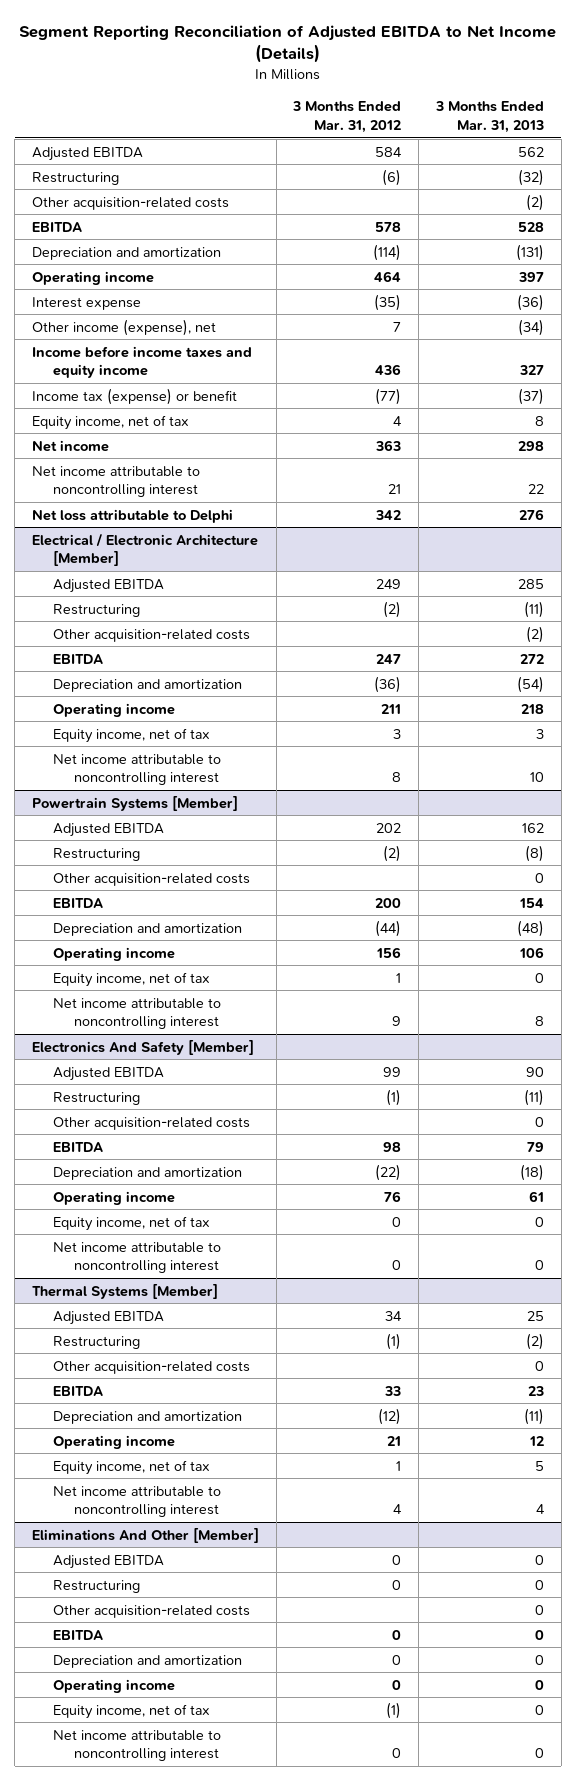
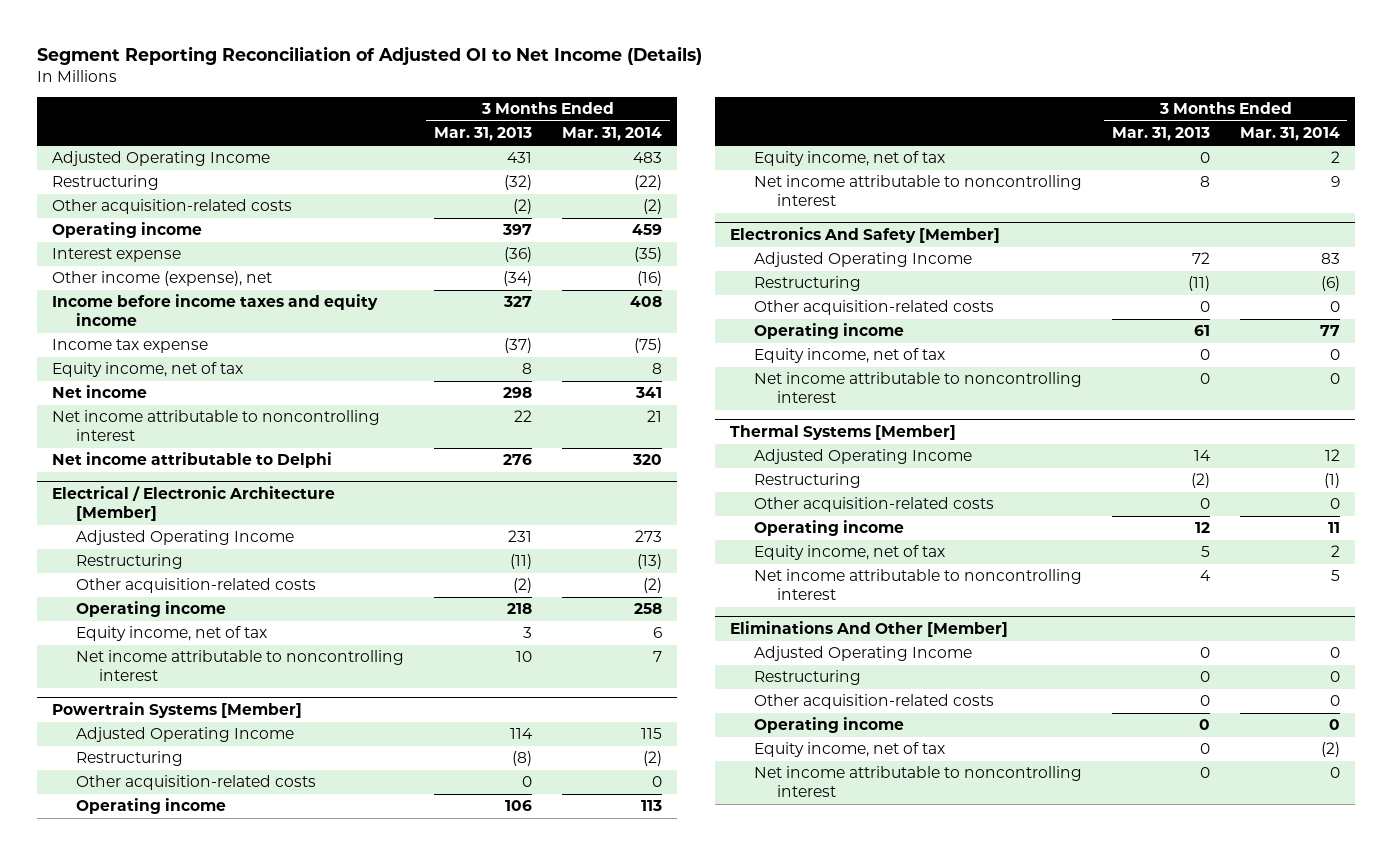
[18,25,556,64] Segment Reporting Reconciliation of Adjusted EBITDA to Net Income (Details) -> [37,45,703,65] Segment Reporting Reconciliation of Adjusted OI to Net Income (Details)
[292,101,402,133] 3 Months Ended Mar. 31, 2012 -> none
none -> [561,127,662,142] Mar. 31, 2014
[31,146,143,161] Adjusted EBITDA -> none
none -> [52,151,271,167] Adjusted Operating Income
[31,221,82,232] EBITDA -> none
[31,246,221,260] Depreciation and amortization -> none
[31,387,237,405] Income tax (expense) or benefit -> [52,339,209,354] Income tax expense
[31,508,233,523] Net loss attributable to Delphi -> [52,452,333,469] Net income attributable to Delphi
[52,578,164,593] Adjusted EBITDA -> none
none -> [75,530,294,546] Adjusted Operating Income
[52,653,103,664] EBITDA -> none
[52,678,242,692] Depreciation and amortization -> none
[52,822,164,837] Adjusted EBITDA -> none
none -> [75,727,294,743] Adjusted Operating Income
[52,897,103,908] EBITDA -> none
[52,922,242,936] Depreciation and amortization -> none
[52,1066,164,1081] Adjusted EBITDA -> none
none -> [753,252,972,268] Adjusted Operating Income
[52,1141,103,1152] EBITDA -> none
[52,1166,242,1180] Depreciation and amortization -> none
[52,1310,164,1325] Adjusted EBITDA -> none
none -> [753,449,972,465] Adjusted Operating Income
[52,1385,103,1396] EBITDA -> none
[52,1410,242,1424] Depreciation and amortization -> none
[52,1554,164,1569] Adjusted EBITDA -> none
none -> [753,646,972,662] Adjusted Operating Income
[52,1629,103,1640] EBITDA -> none
[52,1654,242,1668] Depreciation and amortization -> none

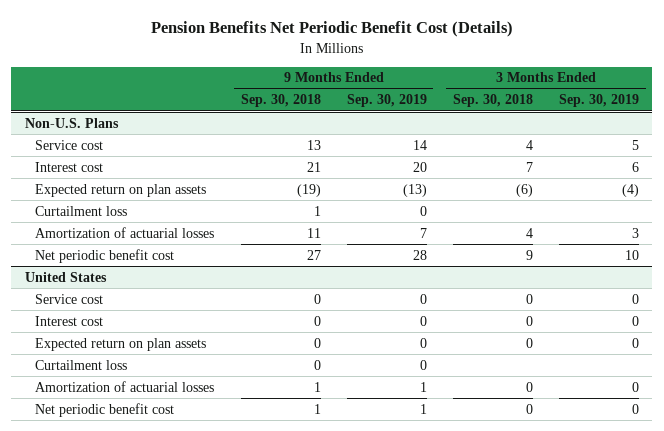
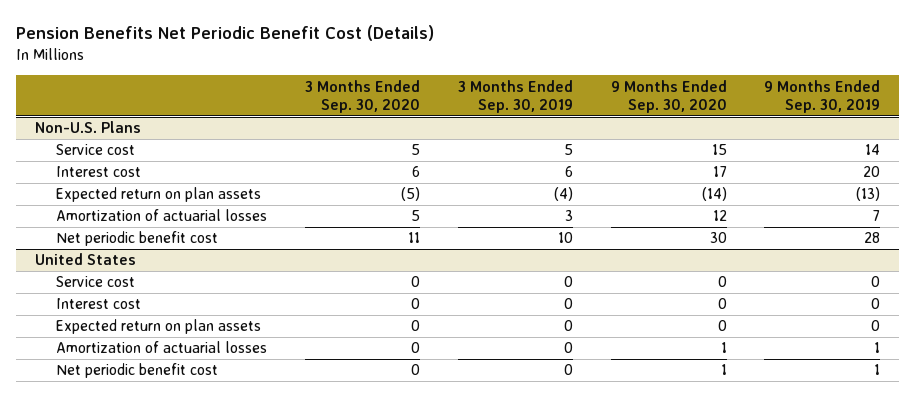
[240,94,321,108] Sep. 30, 2018 -> none
[452,94,533,108] Sep. 30, 2018 -> none
none -> [304,79,420,113] 3 Months Ended Sep. 30, 2020
none -> [610,79,727,113] 9 Months Ended Sep. 30, 2020
[35,205,128,216] Curtailment loss -> none
[35,359,128,370] Curtailment loss -> none

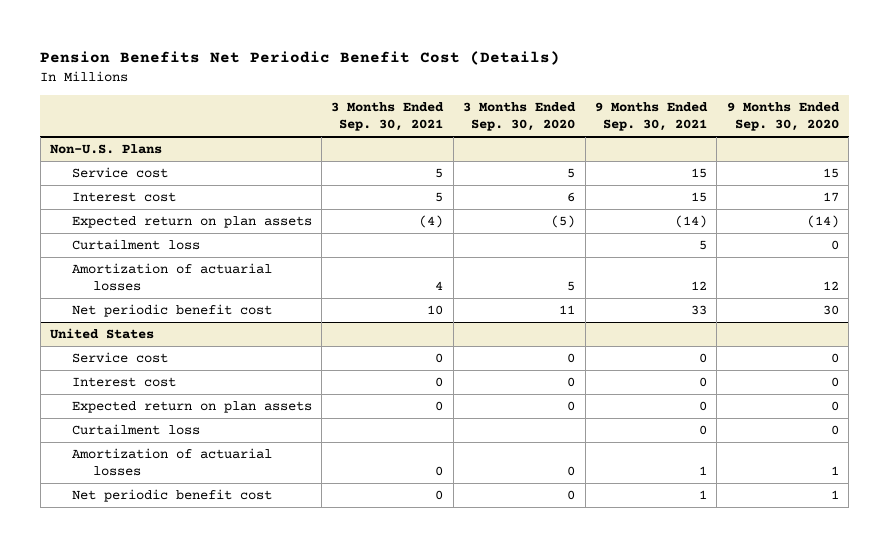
[457,79,573,113] 3 Months Ended Sep. 30, 2019 -> none
[764,79,881,113] 9 Months Ended Sep. 30, 2019 -> none
none -> [331,102,445,132] 3 Months Ended Sep. 30, 2021
none -> [595,102,709,132] 9 Months Ended Sep. 30, 2021
none -> [71,239,200,251] Curtailment loss
none -> [71,424,200,436] Curtailment loss

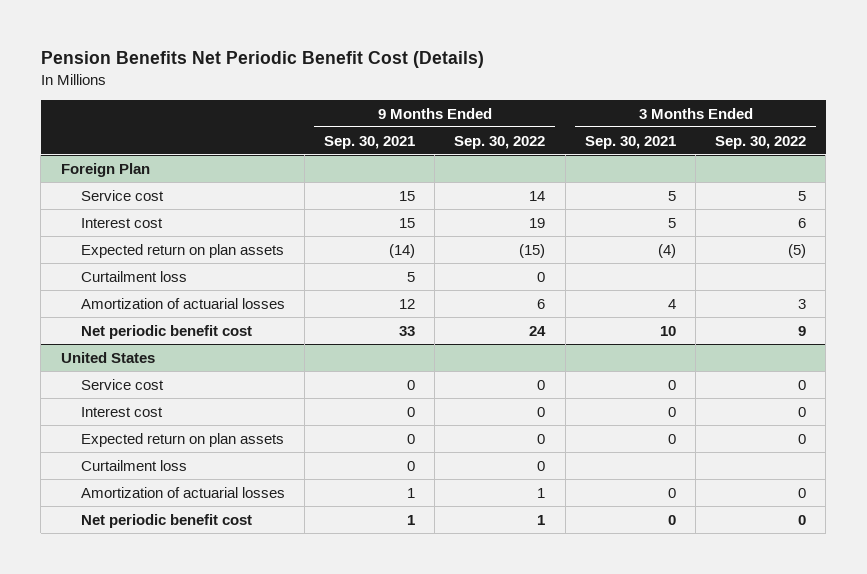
[463,102,577,132] 3 Months Ended Sep. 30, 2020 -> none
[726,102,840,132] 9 Months Ended Sep. 30, 2020 -> none
none -> [454,135,546,149] Sep. 30, 2022
none -> [715,135,807,149] Sep. 30, 2022
[50,144,163,155] Non-U.S. Plans -> [60,162,150,177] Foreign Plan

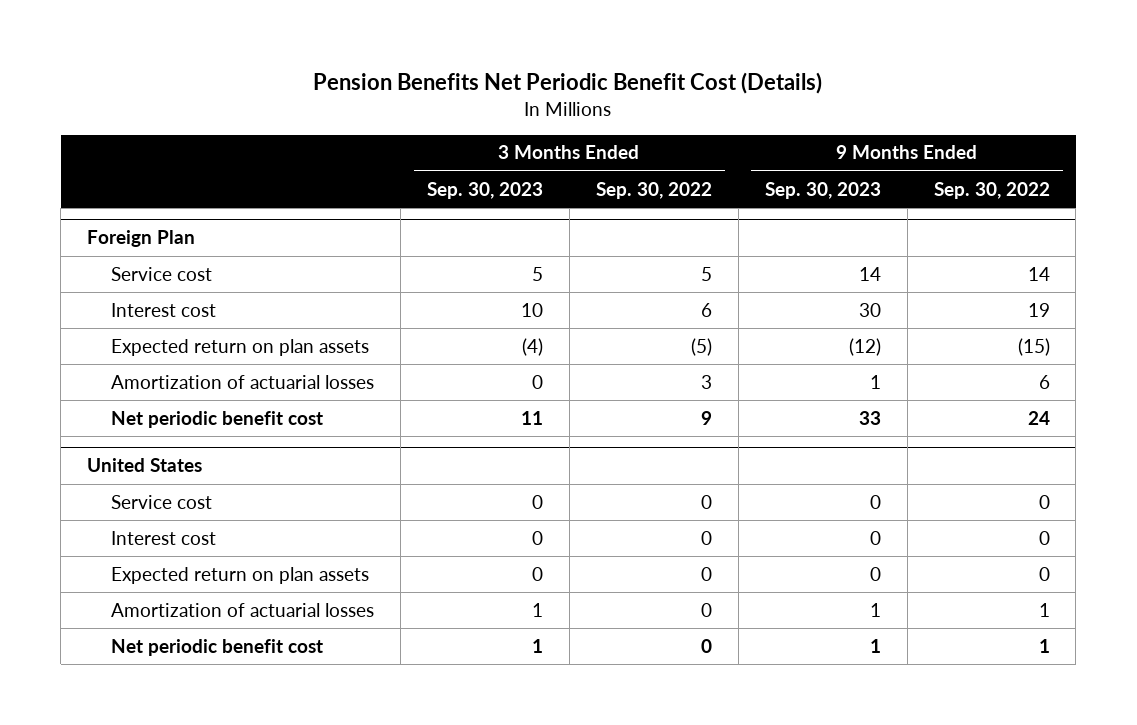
[323,135,415,149] Sep. 30, 2021 -> none
[584,135,676,149] Sep. 30, 2021 -> none
none -> [426,181,543,199] Sep. 30, 2023
none -> [764,181,881,199] Sep. 30, 2023
[80,270,187,282] Curtailment loss -> none
[80,459,187,471] Curtailment loss -> none

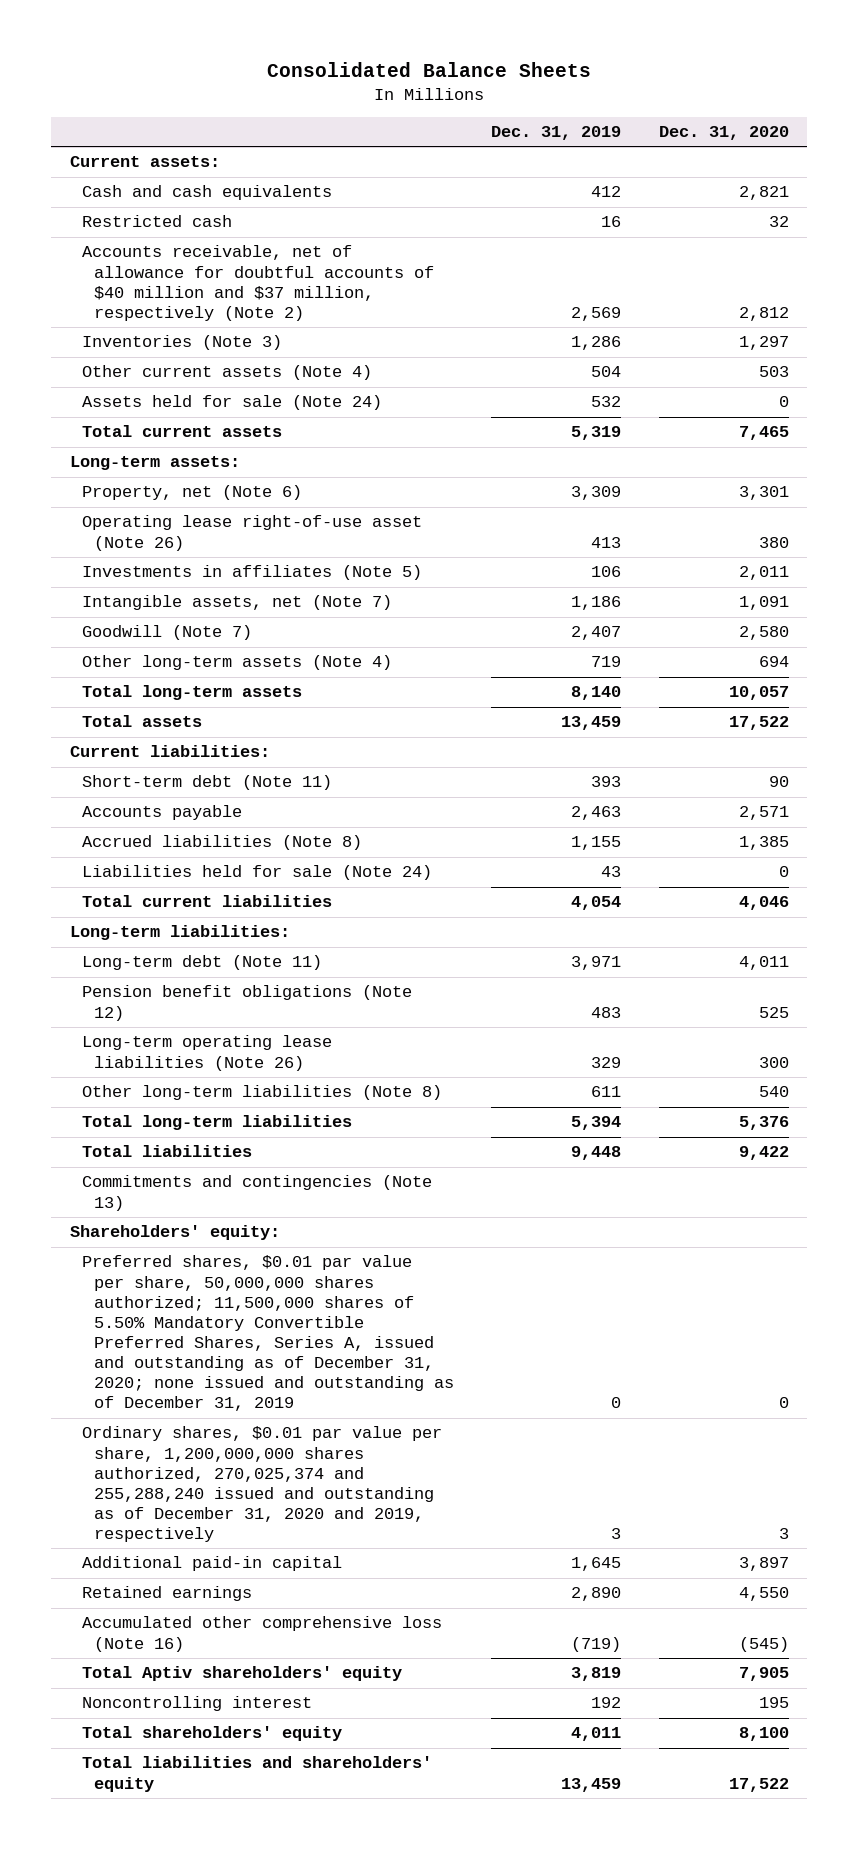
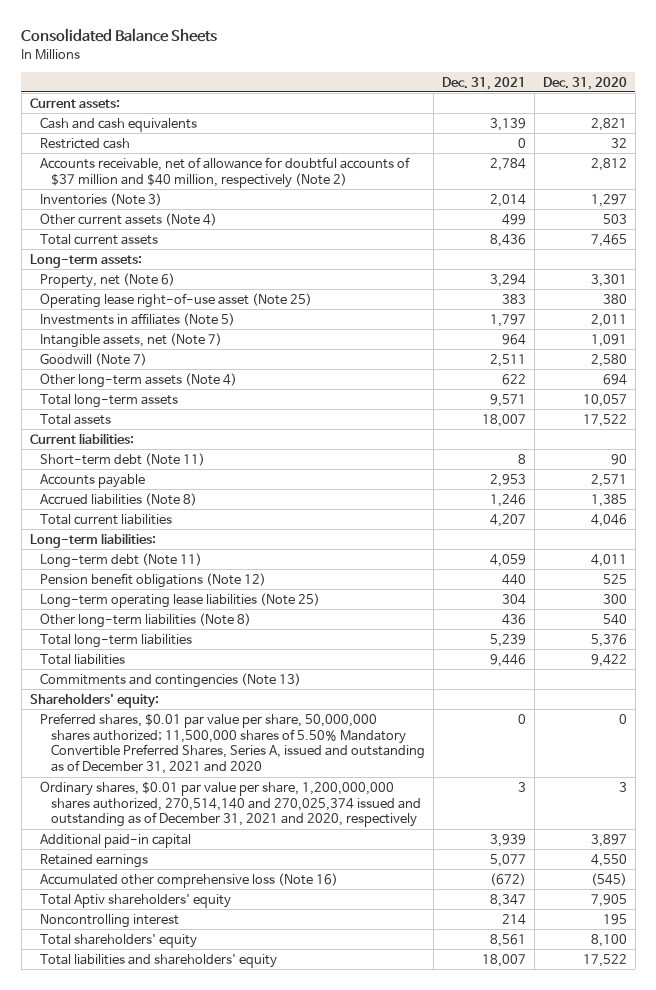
[491,126,622,141] Dec. 31, 2019 -> none
none -> [441,76,526,90] Dec. 31, 2021
[81,245,434,321] Accounts receivable, net of allowance for doubtful accounts of $40 million and $37 million, respectively (Note 2) -> [40,156,411,188] Accounts receivable, net of allowance for doubtful accounts of $37 million and $40 million, respectively (Note 2)
[81,395,382,411] Assets held for sale (Note 24) -> none
[81,515,422,551] Operating lease right-of-use asset (Note 26) -> [40,292,313,308] Operating lease right-of-use asset (Note 25)
[81,865,432,881] Liabilities held for sale (Note 24) -> none
[81,1035,332,1071] Long-term operating lease liabilities (Note 26) -> [40,592,321,608] Long-term operating lease liabilities (Note 25)
[81,1255,454,1412] Preferred shares, $0.01 par value per share, 50,000,000 shares authorized; 11,500,000 shares of 5.50% Mandatory Convertible Preferred Shares, Series A, issued and outstanding as of December 31, 2020; none issued and outstanding as of December 31, 2019 -> [40,712,425,775] Preferred shares, $0.01 par value per share, 50,000,000 shares authorized; 11,500,000 shares of 5.50% Mandatory Convertible Preferred Shares, Series A, issued and outstanding as of December 31, 2021 and 2020
[81,1426,442,1543] Ordinary shares, $0.01 par value per share, 1,200,000,000 shares authorized, 270,025,374 and 255,288,240 issued and outstanding as of December 31, 2020 and 2019, respectively -> [40,780,421,828] Ordinary shares, $0.01 par value per share, 1,200,000,000 shares authorized, 270,514,140 and 270,025,374 issued and outstanding as of December 31, 2021 and 2020, respectively

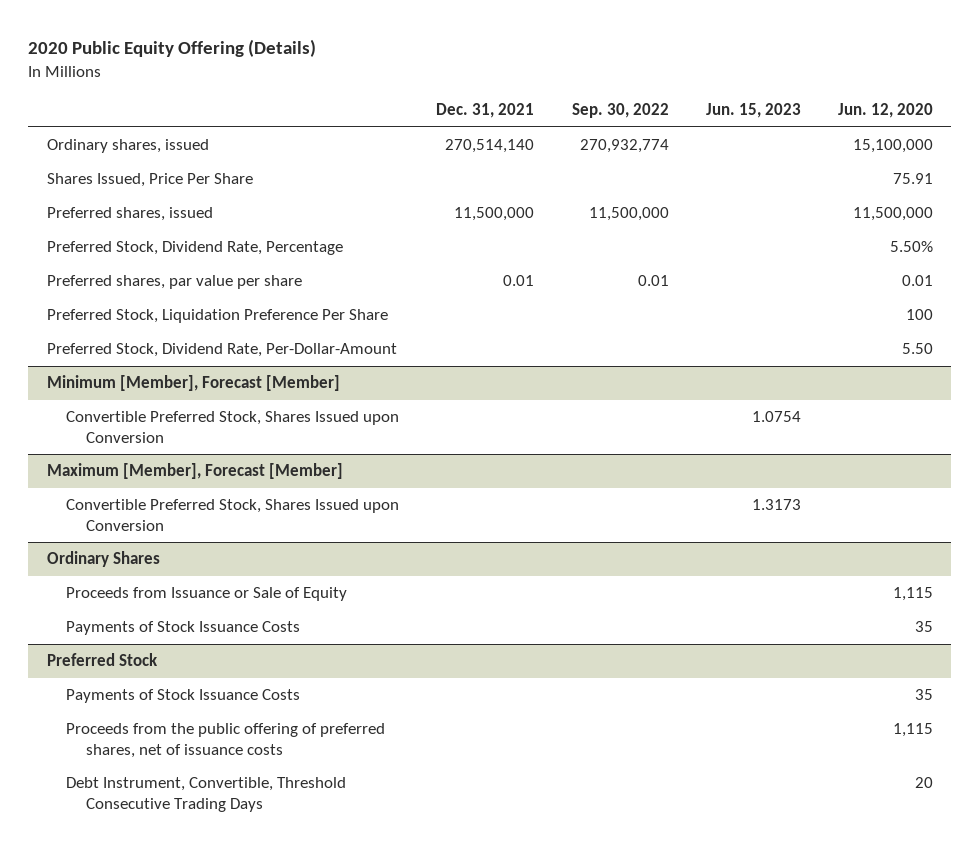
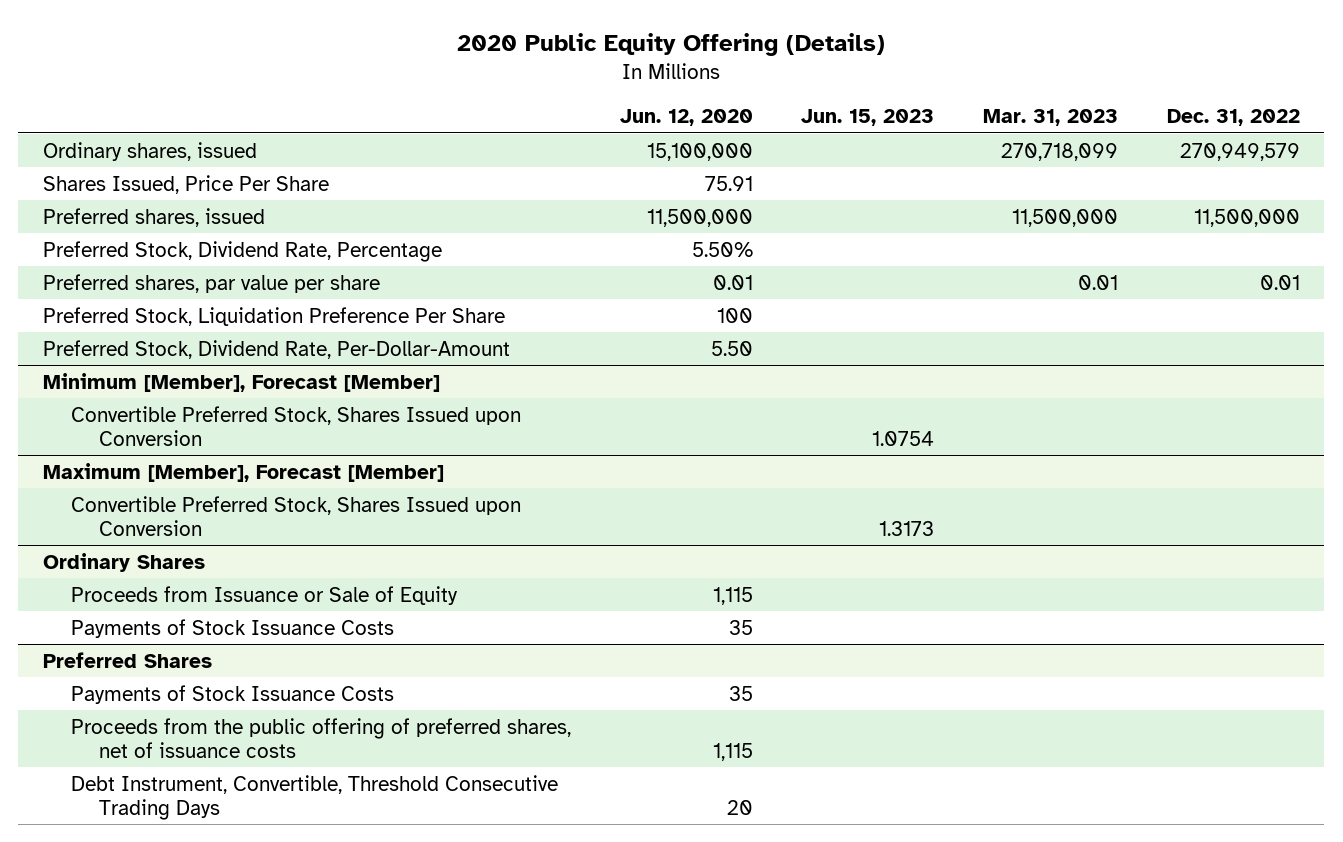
[436,103,535,119] Dec. 31, 2021 -> none
[571,103,669,119] Sep. 30, 2022 -> none
none -> [983,109,1119,127] Mar. 31, 2023
none -> [1166,109,1300,127] Dec. 31, 2022
[46,653,158,667] Preferred Stock -> [42,651,212,668] Preferred Shares

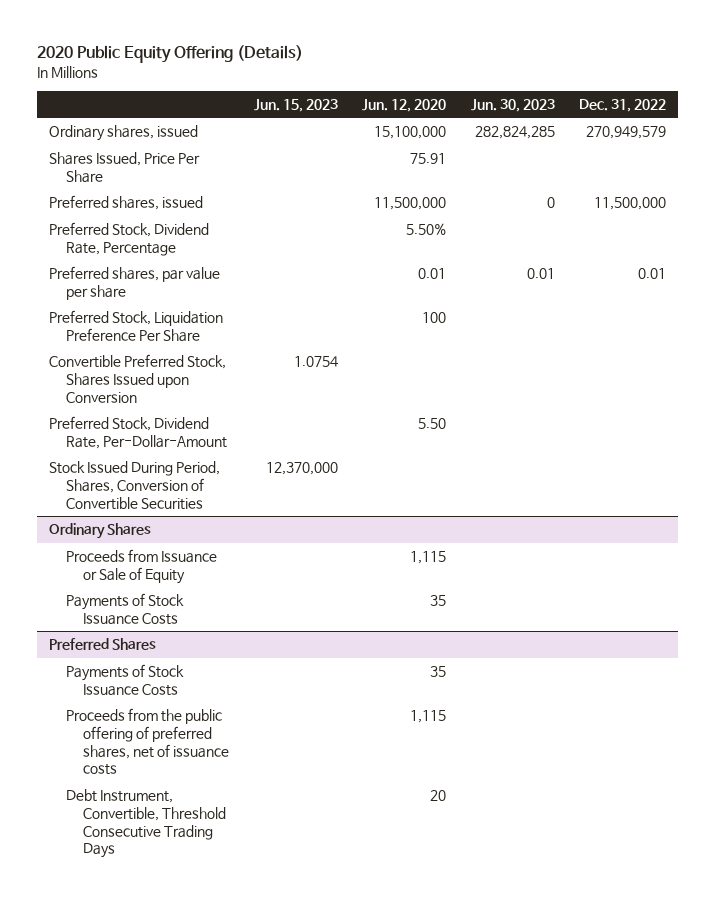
[983,109,1119,127] Mar. 31, 2023 -> none
none -> [470,98,555,112] Jun. 30, 2023
[42,372,440,392] Minimum [Member], Forecast [Member] -> none
[42,462,444,482] Maximum [Member], Forecast [Member] -> none
[70,495,521,536] Convertible Preferred Stock, Shares Issued upon Conversion -> none
[42,339,510,359] Preferred Stock, Dividend Rate, Per-Dollar-Amount -> [48,416,227,449] Preferred Stock, Dividend Rate, Per-Dollar-Amount
none -> [48,461,220,510] Stock Issued During Period, Shares, Conversion of Convertible Securities

